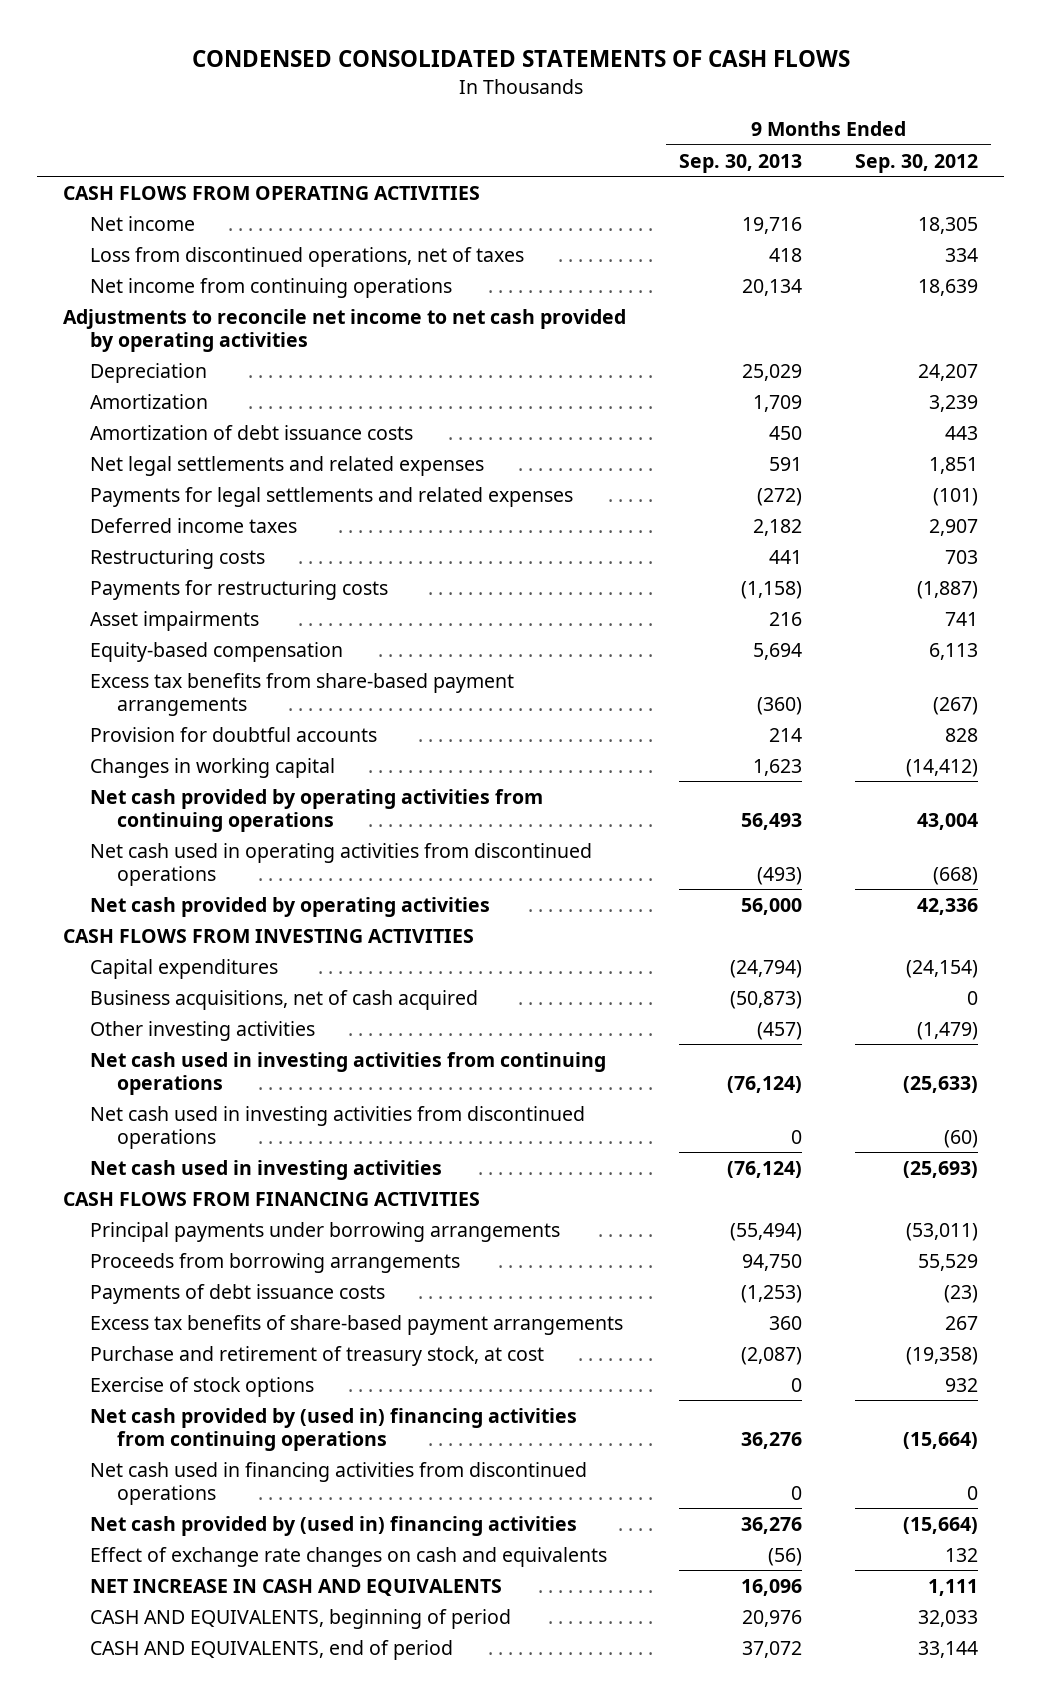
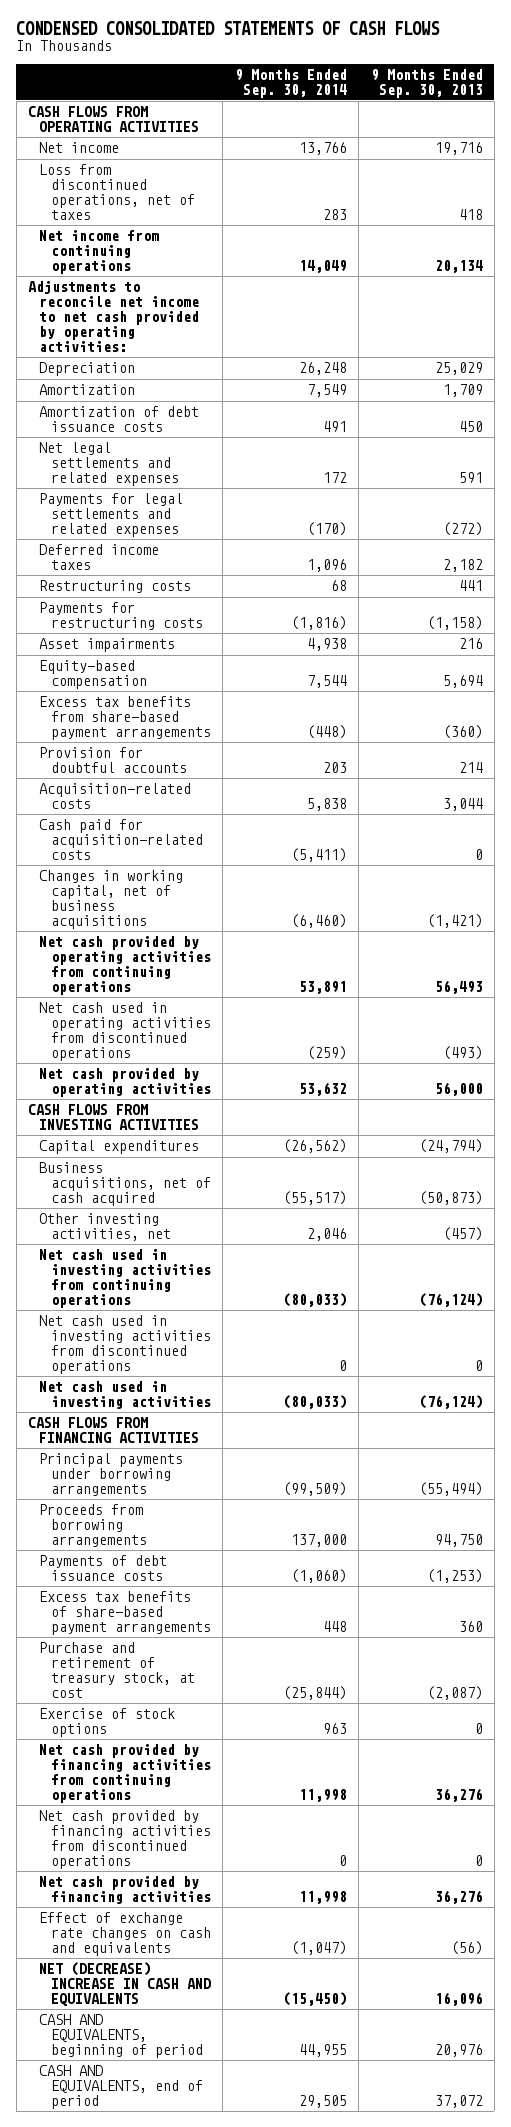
[855,153,979,173] Sep. 30, 2012 -> none
none -> [234,68,347,98] 9 Months Ended Sep. 30, 2014
[63,308,627,352] Adjustments to reconcile net income to net cash provided by operating activities -> [28,281,200,352] Adjustments to reconcile net income to net cash provided by operating activities:
none -> [39,783,192,810] Acquisition-related costs
none -> [39,819,203,860] Cash paid for acquisition-related costs
[90,757,336,778] Changes in working capital -> [39,870,184,929] Changes in working capital, net of business acquisitions
[753,758,803,776] 1,623 -> [426,913,483,928] (1,421)
[90,1020,316,1041] Other investing activities -> [39,1213,171,1242] Other investing activities, net
[90,1407,578,1451] Net cash provided by (used in) financing activities from continuing operations -> [39,1744,211,1803] Net cash provided by financing activities from continuing operations
[90,1461,588,1505] Net cash used in financing activities from discontinued operations -> [39,1810,211,1869] Net cash provided by financing activities from discontinued operations
[90,1515,578,1536] Net cash provided by (used in) financing activities -> [39,1876,211,1905] Net cash provided by financing activities
[90,1578,503,1596] NET INCREASE IN CASH AND EQUIVALENTS -> [39,1962,211,2006] NET (DECREASE) INCREASE IN CASH AND EQUIVALENTS

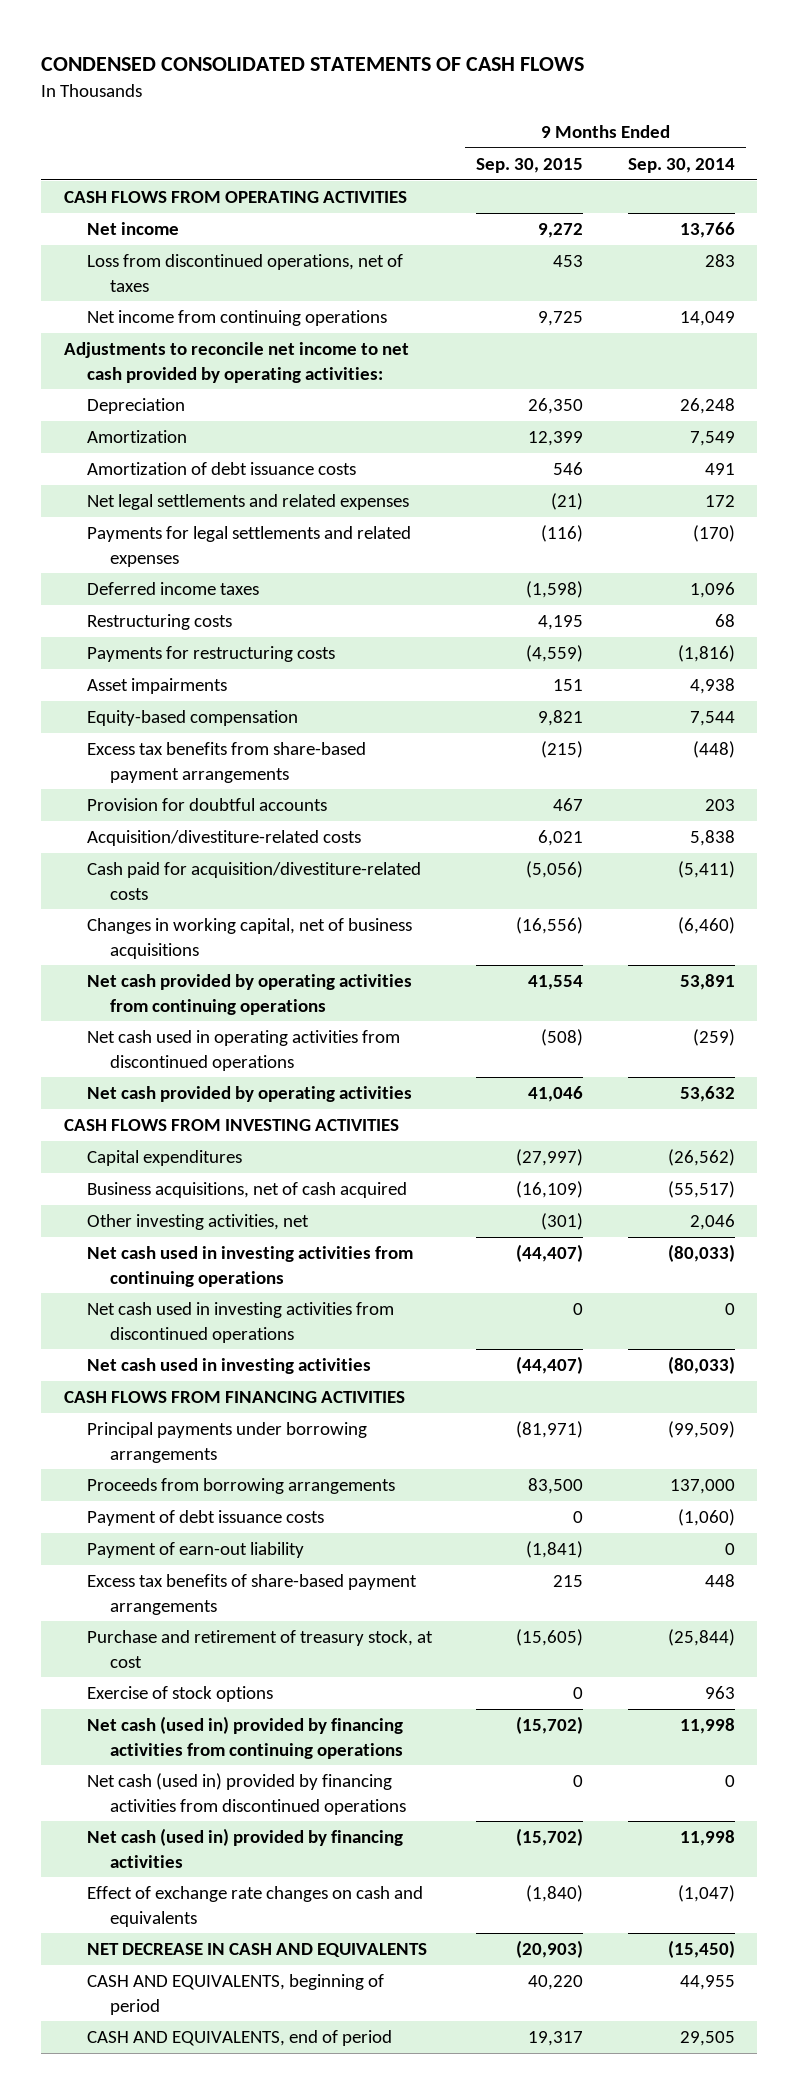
[370,68,483,98] 9 Months Ended Sep. 30, 2013 -> none
none -> [476,157,584,173] Sep. 30, 2015
[39,783,192,810] Acquisition-related costs -> [86,830,361,847] Acquisition/divestiture-related costs
[39,819,203,860] Cash paid for acquisition-related costs -> [86,862,421,900] Cash paid for acquisition/divestiture-related costs
[39,1555,168,1582] Payments of debt issuance costs -> [86,1510,324,1527] Payment of debt issuance costs
none -> [86,1542,304,1559] Payment of earn-out liability
[39,1744,211,1803] Net cash provided by financing activities from continuing operations -> [86,1716,403,1759] Net cash (used in) provided by financing activities from continuing operations
[39,1810,211,1869] Net cash provided by financing activities from discontinued operations -> [86,1773,406,1815] Net cash (used in) provided by financing activities from discontinued operations
[39,1876,211,1905] Net cash provided by financing activities -> [86,1828,403,1868] Net cash (used in) provided by financing activities
[39,1962,211,2006] NET (DECREASE) INCREASE IN CASH AND EQUIVALENTS -> [86,1943,427,1958] NET DECREASE IN CASH AND EQUIVALENTS

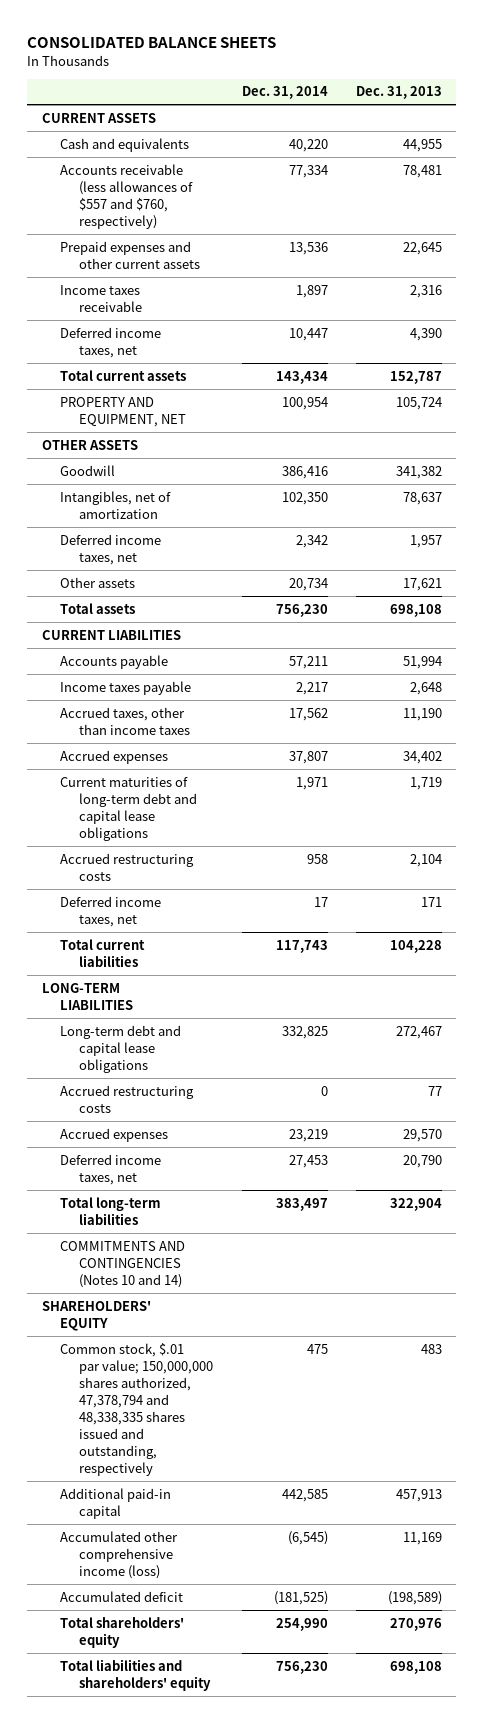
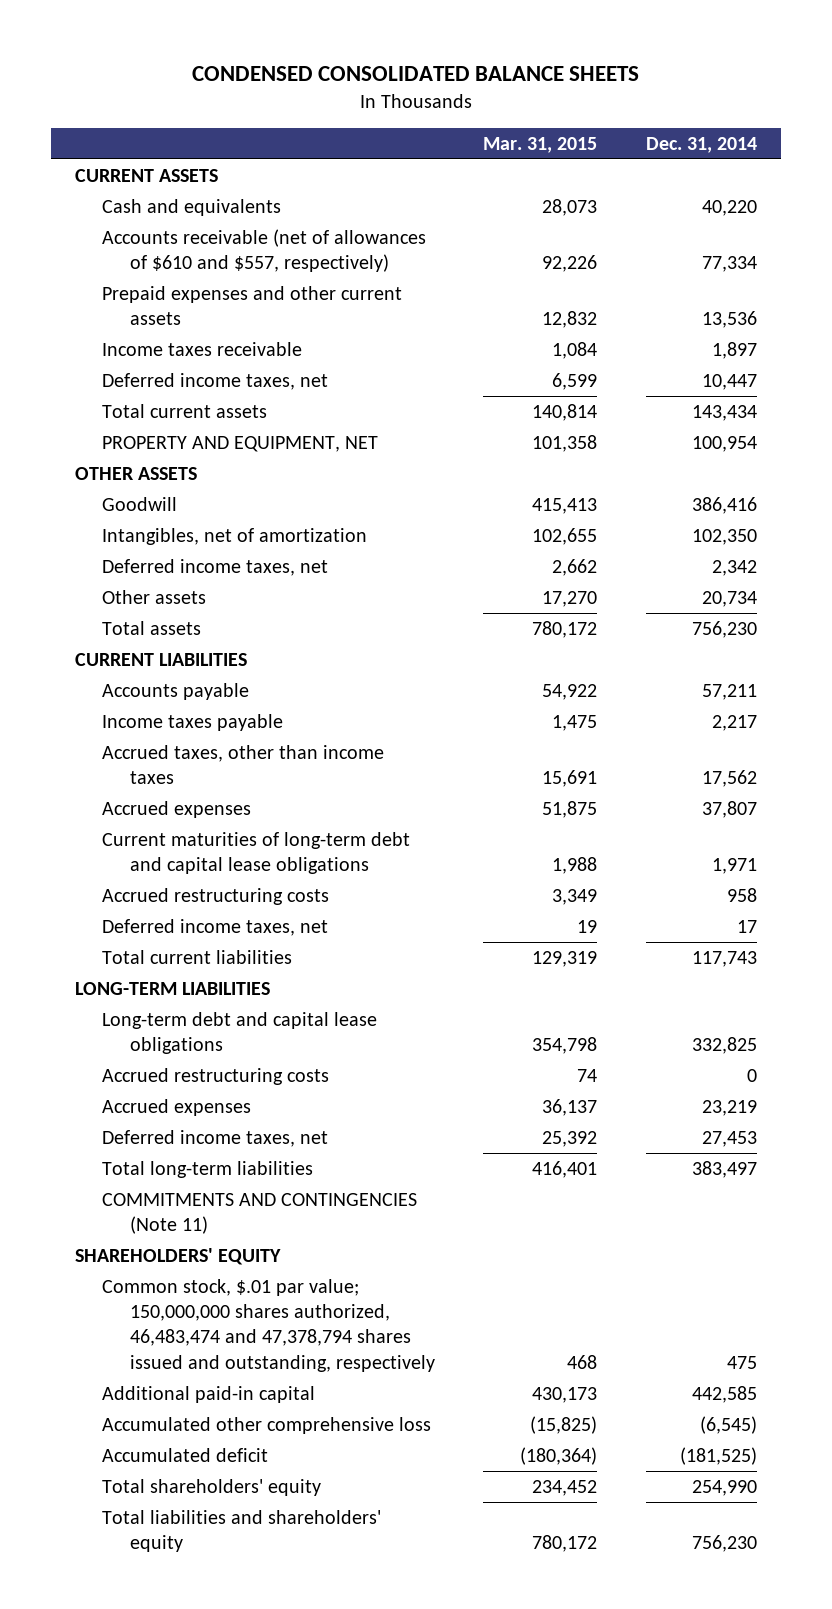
[27,36,277,48] CONSOLIDATED BALANCE SHEETS -> [191,66,639,82] CONDENSED CONSOLIDATED BALANCE SHEETS
[356,86,443,100] Dec. 31, 2013 -> none
none -> [483,136,598,153] Mar. 31, 2015
[60,163,194,229] Accounts receivable (less allowances of $557 and $760, respectively) -> [102,228,427,273] Accounts receivable (net of allowances of $610 and $557, respectively)
[60,1240,186,1288] COMMITMENTS AND CONTINGENCIES (Notes 10 and 14) -> [102,1192,418,1235] COMMITMENTS AND CONTINGENCIES (Note 11)
[60,1342,214,1477] Common stock, $.01 par value; 150,000,000 shares authorized, 47,378,794 and 48,338,335 shares issued and outstanding, respectively -> [102,1278,435,1372] Common stock, $.01 par value; 150,000,000 shares authorized, 46,483,474 and 47,378,794 shares issued and outstanding, respectively
[60,1530,179,1579] Accumulated other comprehensive income (loss) -> [102,1416,432,1434] Accumulated other comprehensive loss

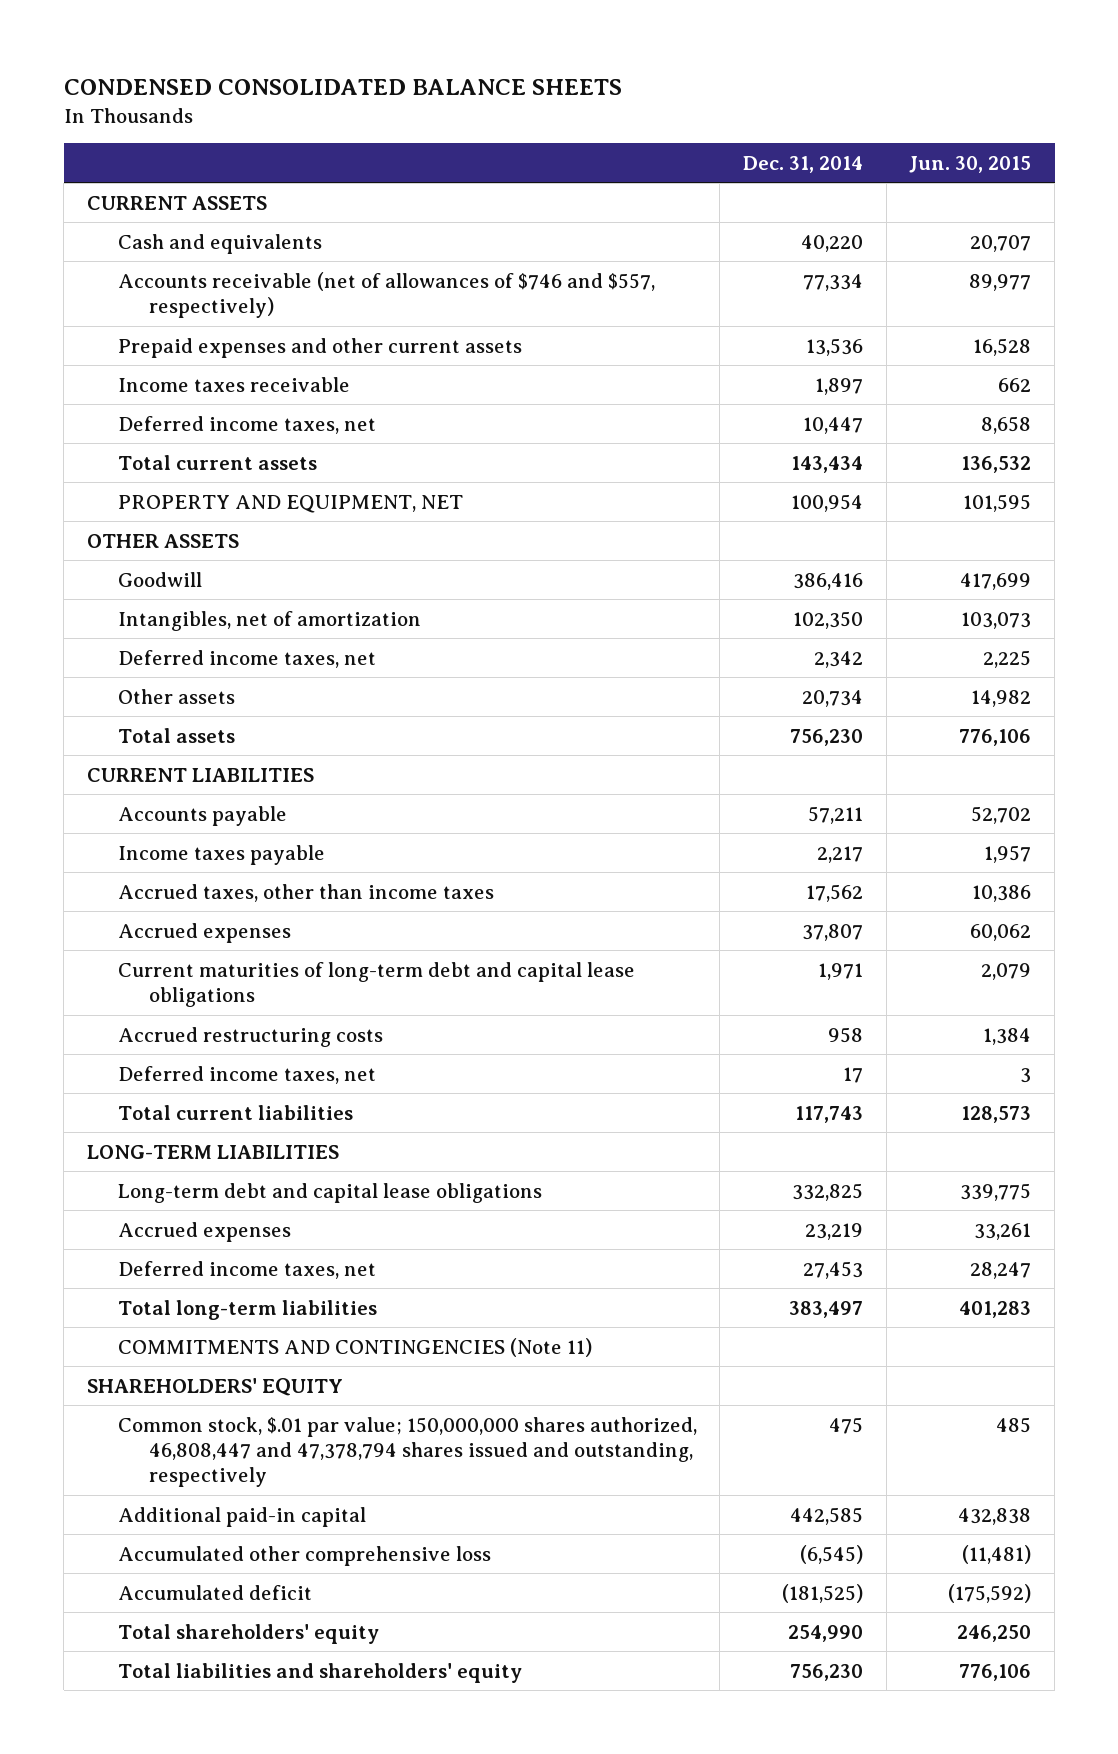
[483,136,598,153] Mar. 31, 2015 -> none
none -> [909,155,1032,173] Jun. 30, 2015
[102,228,427,273] Accounts receivable (net of allowances of $610 and $557, respectively) -> [117,271,655,318] Accounts receivable (net of allowances of $746 and $557, respectively)
[102,1067,330,1085] Accrued restructuring costs -> none
[102,1278,435,1372] Common stock, $.01 par value; 150,000,000 shares authorized, 46,483,474 and 47,378,794 shares issued and outstanding, respectively -> [117,1416,697,1488] Common stock, $.01 par value; 150,000,000 shares authorized, 46,808,447 and 47,378,794 shares issued and outstanding, respectively

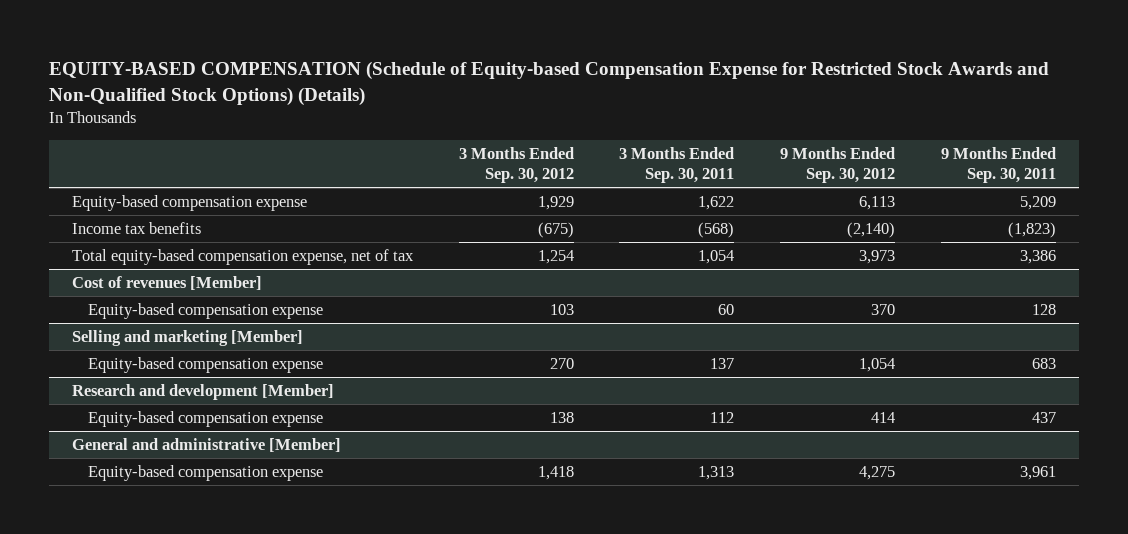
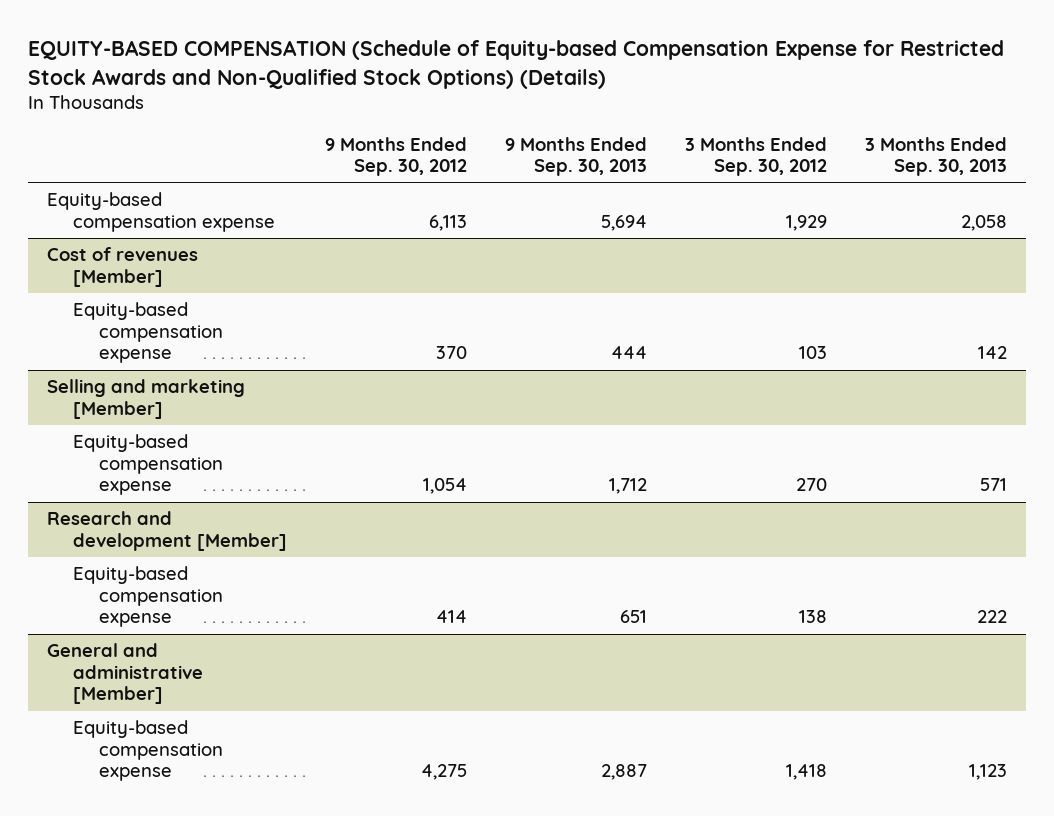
[619,146,735,184] 3 Months Ended Sep. 30, 2011 -> none
[940,146,1056,184] 9 Months Ended Sep. 30, 2011 -> none
none -> [505,136,648,177] 9 Months Ended Sep. 30, 2013
none -> [865,136,1008,177] 3 Months Ended Sep. 30, 2013
[71,221,201,234] Income tax benefits -> none
[71,248,414,265] Total equity-based compensation expense, net of tax -> none

